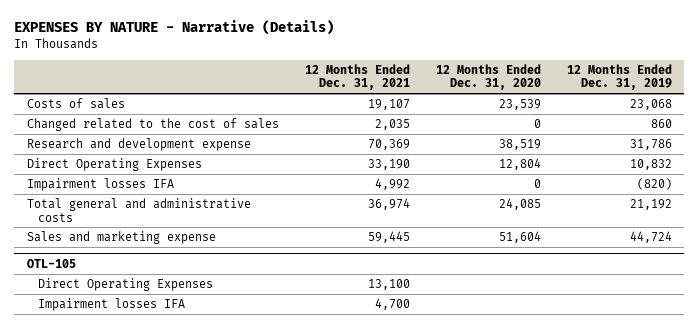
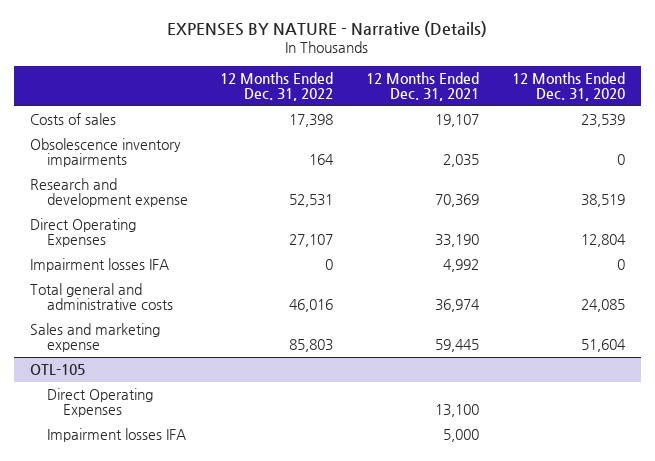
[566,63,672,91] 12 Months Ended Dec. 31, 2019 -> none
none -> [220,71,334,102] 12 Months Ended Dec. 31, 2022
[26,117,279,131] Changed related to the cost of sales -> [30,137,182,168] Obsolescence inventory impairments
[374,297,410,310] 4,700 -> [443,428,480,442] 5,000

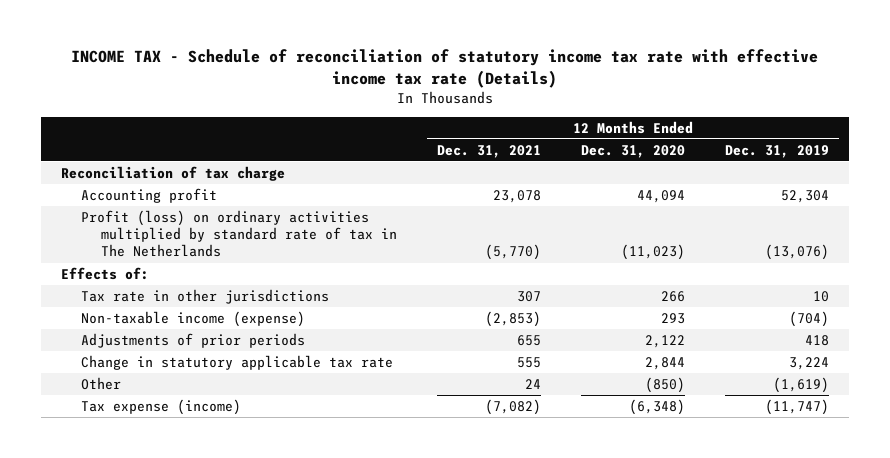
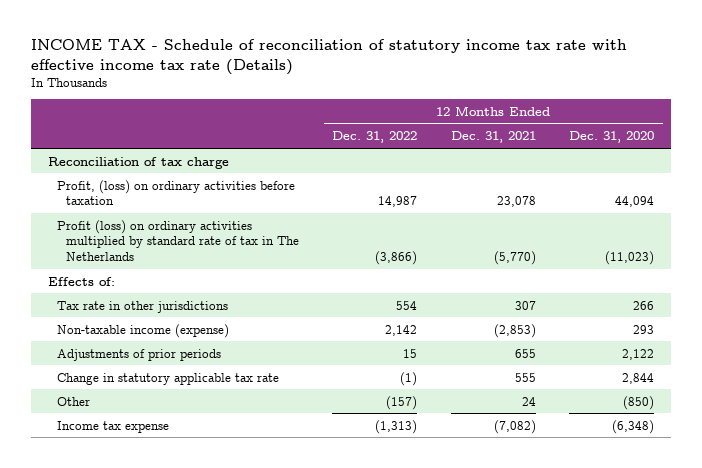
[725,144,830,158] Dec. 31, 2019 -> none
none -> [332,131,418,144] Dec. 31, 2022
[80,187,217,203] Accounting profit -> [56,179,295,206] Profit, (loss) on ordinary activities before taxation
[80,398,241,415] Tax expense (income) -> [56,420,169,433] Income tax expense

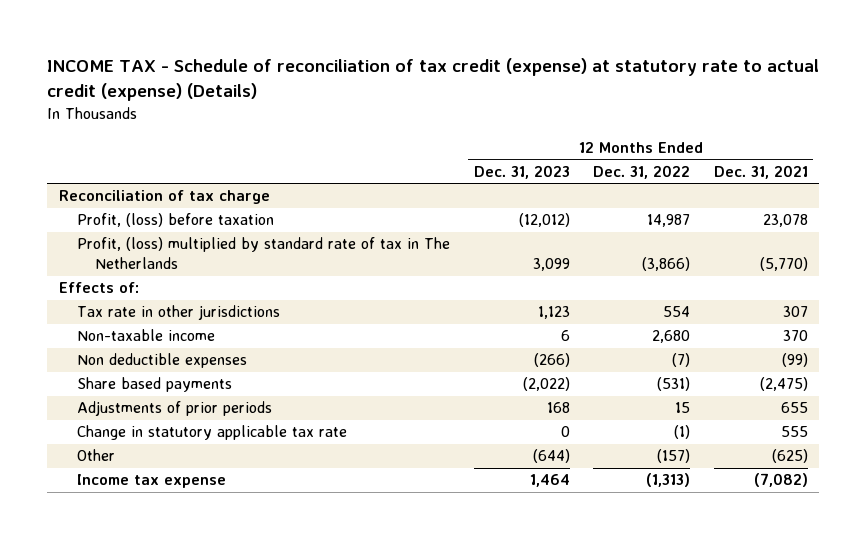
[30,39,627,75] INCOME TAX - Schedule of reconciliation of statutory income tax rate with effective income tax rate (Details) -> [47,58,820,102] INCOME TAX - Schedule of reconciliation of tax credit (expense) at statutory rate to actual credit (expense) (Details)
[569,131,655,144] Dec. 31, 2020 -> none
none -> [473,164,570,179] Dec. 31, 2023
[56,179,295,206] Profit, (loss) on ordinary activities before taxation -> [77,213,275,228] Profit, (loss) before taxation
[56,219,299,261] Profit (loss) on ordinary activities multiplied by standard rate of tax in The Netherlands -> [77,237,451,270] Profit, (loss) multiplied by standard rate of tax in The Netherlands
[56,323,229,338] Non-taxable income (expense) -> [77,329,216,342] Non-taxable income
[385,324,418,336] 2,142 -> [652,330,691,344] 2,680
[493,323,536,338] (2,853) -> [782,330,808,342] 370
none -> [77,353,248,369] Non deductible expenses
none -> [77,377,233,393] Share based payments
[521,396,536,406] 24 -> [771,449,808,464] (625)

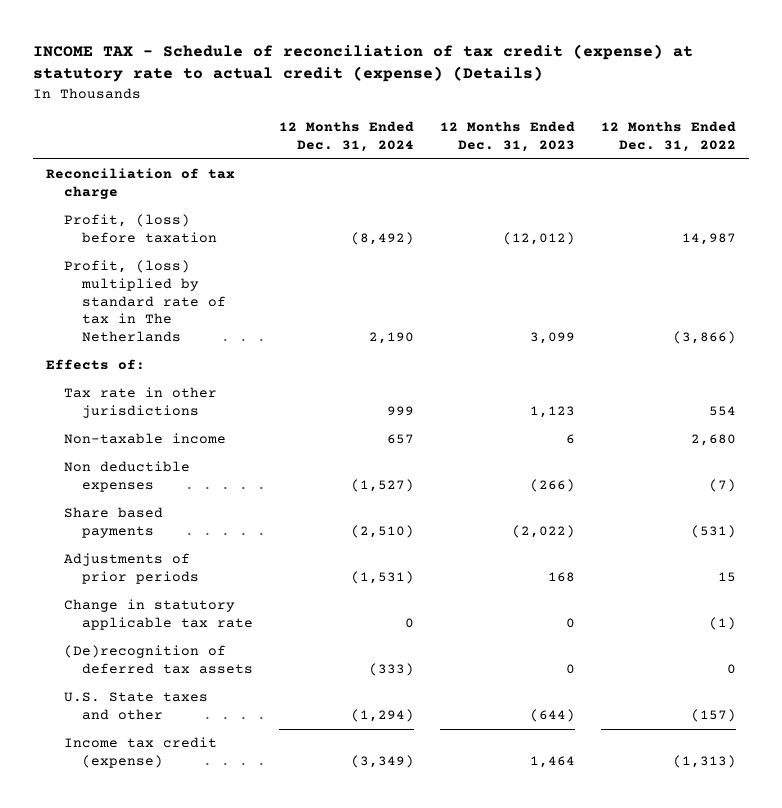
[713,164,808,179] Dec. 31, 2021 -> none
none -> [279,120,415,152] 12 Months Ended Dec. 31, 2024
none -> [64,645,254,675] (De)recognition of deferred tax assets
[77,449,116,462] Other -> [64,692,209,721] U.S. State taxes and other
[77,474,227,489] Income tax expense -> [64,737,218,769] Income tax credit (expense)

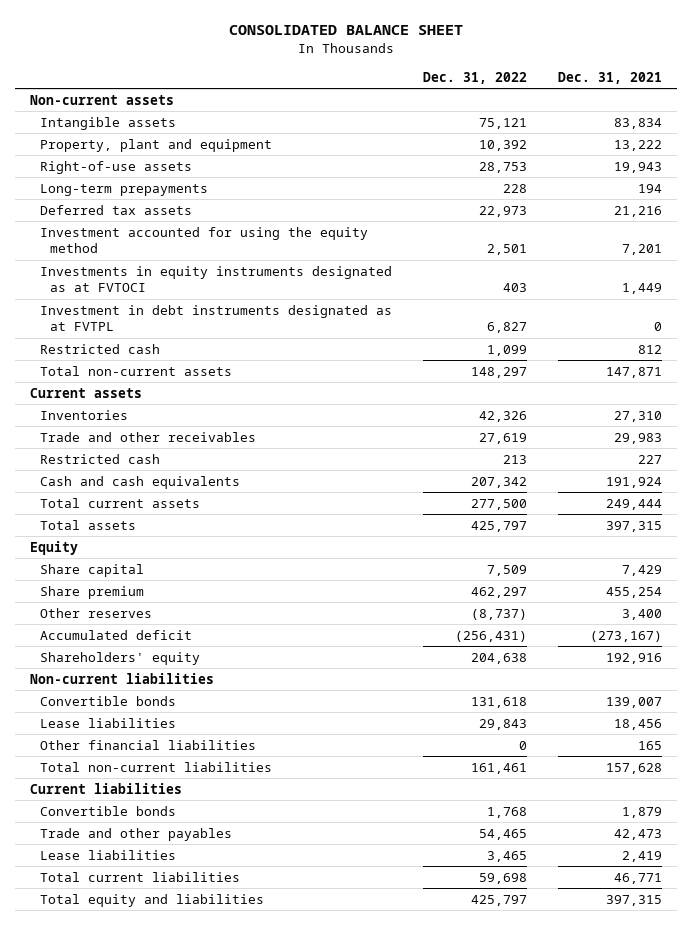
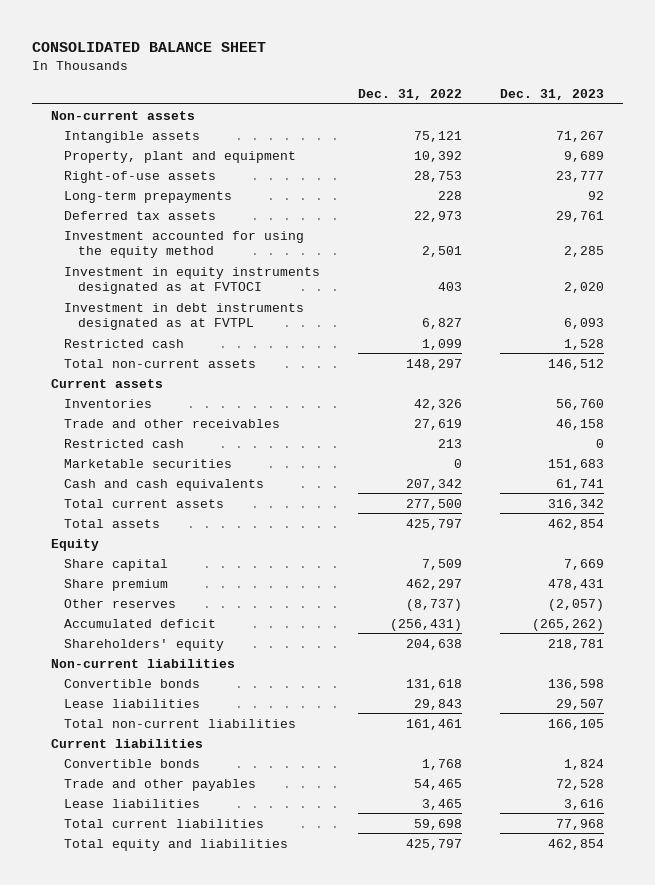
[557,71,662,84] Dec. 31, 2021 -> none
none -> [500,88,605,100] Dec. 31, 2023
[39,265,392,293] Investments in equity instruments designated as at FVTOCI -> [64,266,321,294] Investment in equity instruments designated as at FVTOCI
none -> [64,458,233,468] Marketable securities
[39,739,256,750] Other financial liabilities -> none

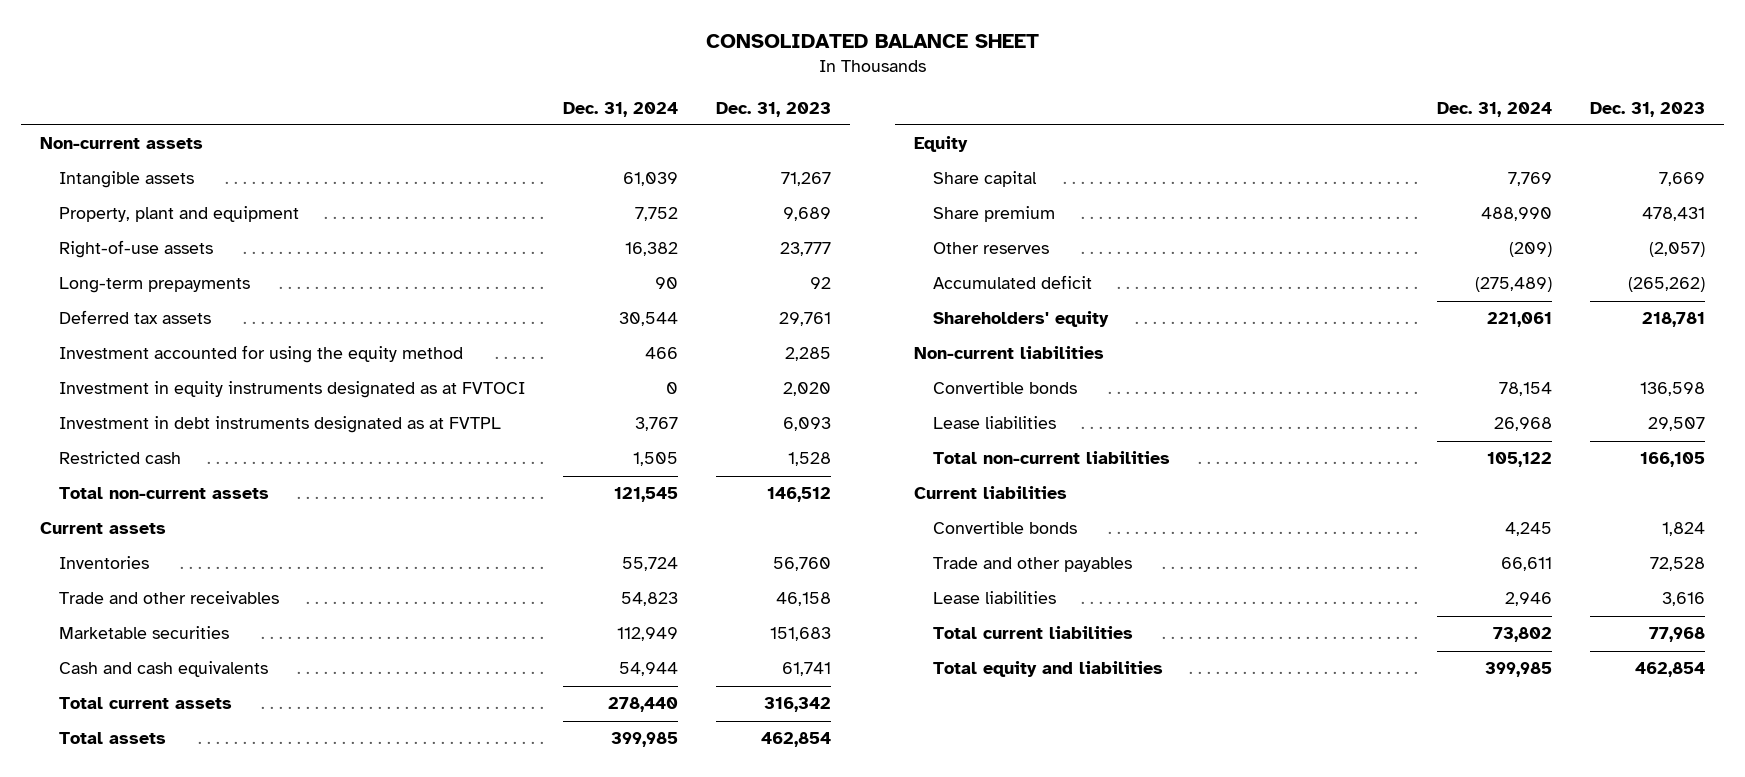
[358,88,463,100] Dec. 31, 2022 -> none
none -> [563,101,679,117] Dec. 31, 2024
[64,438,185,448] Restricted cash -> none

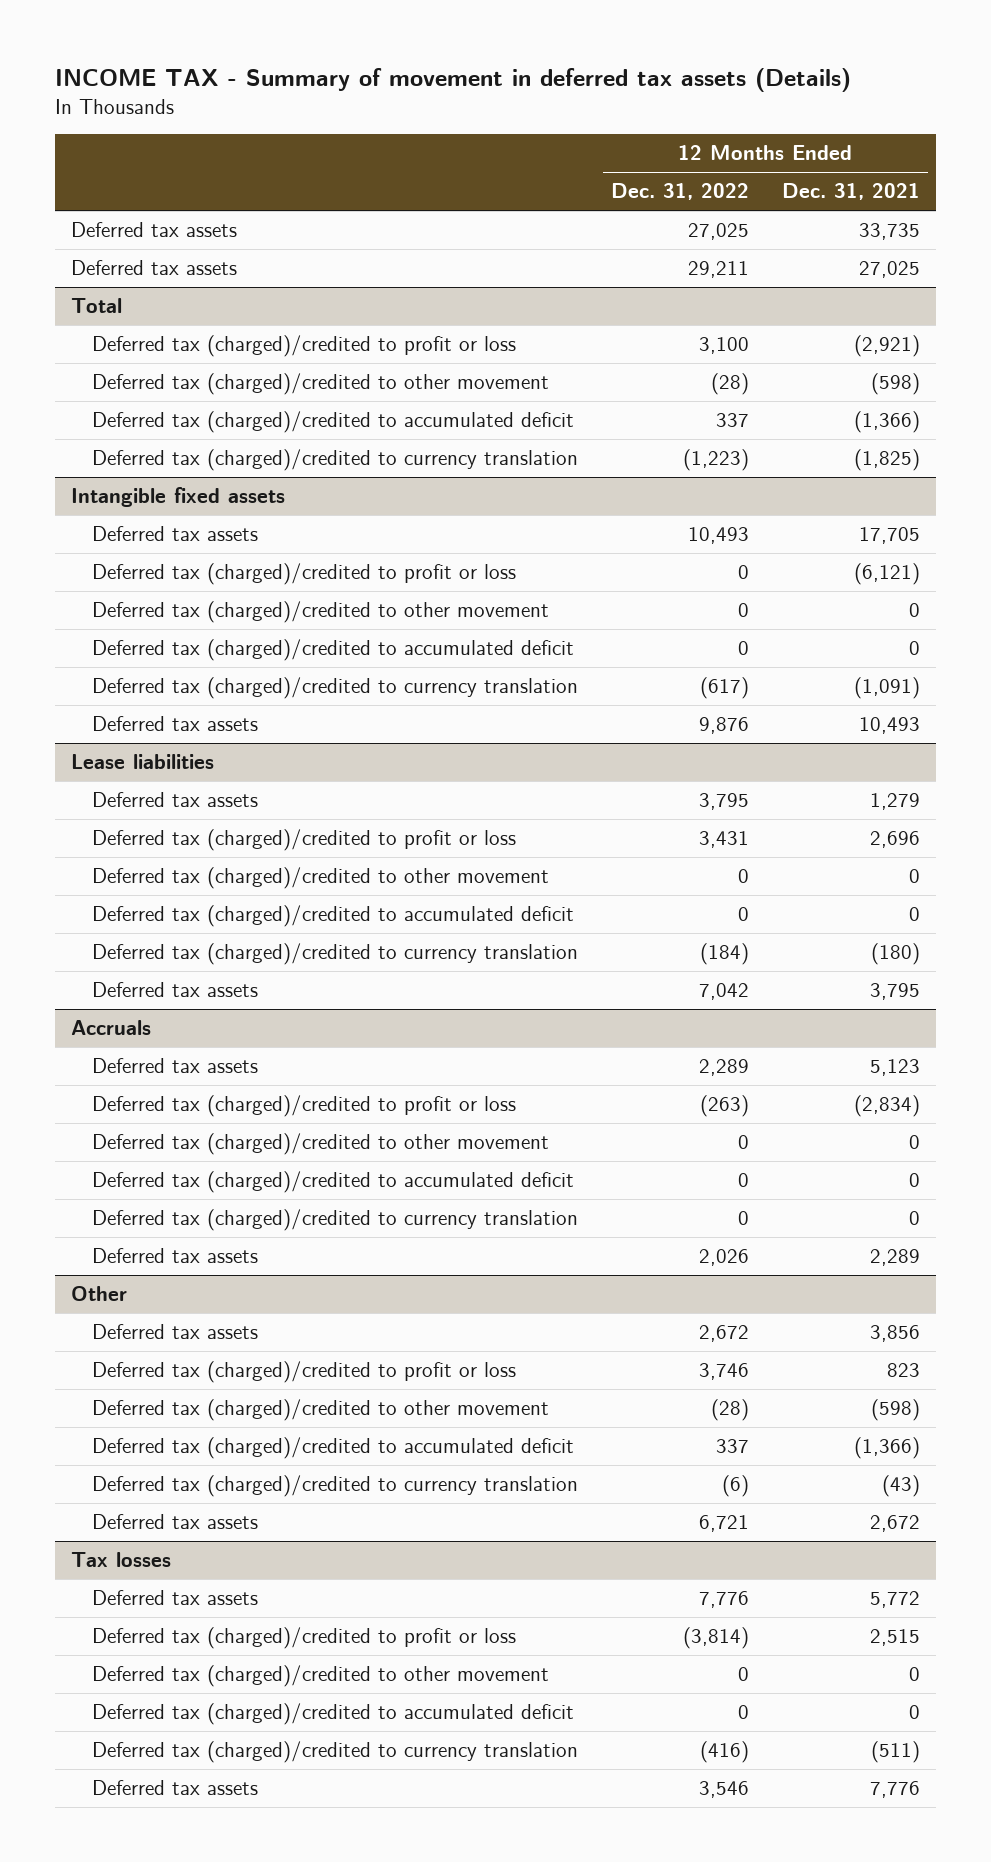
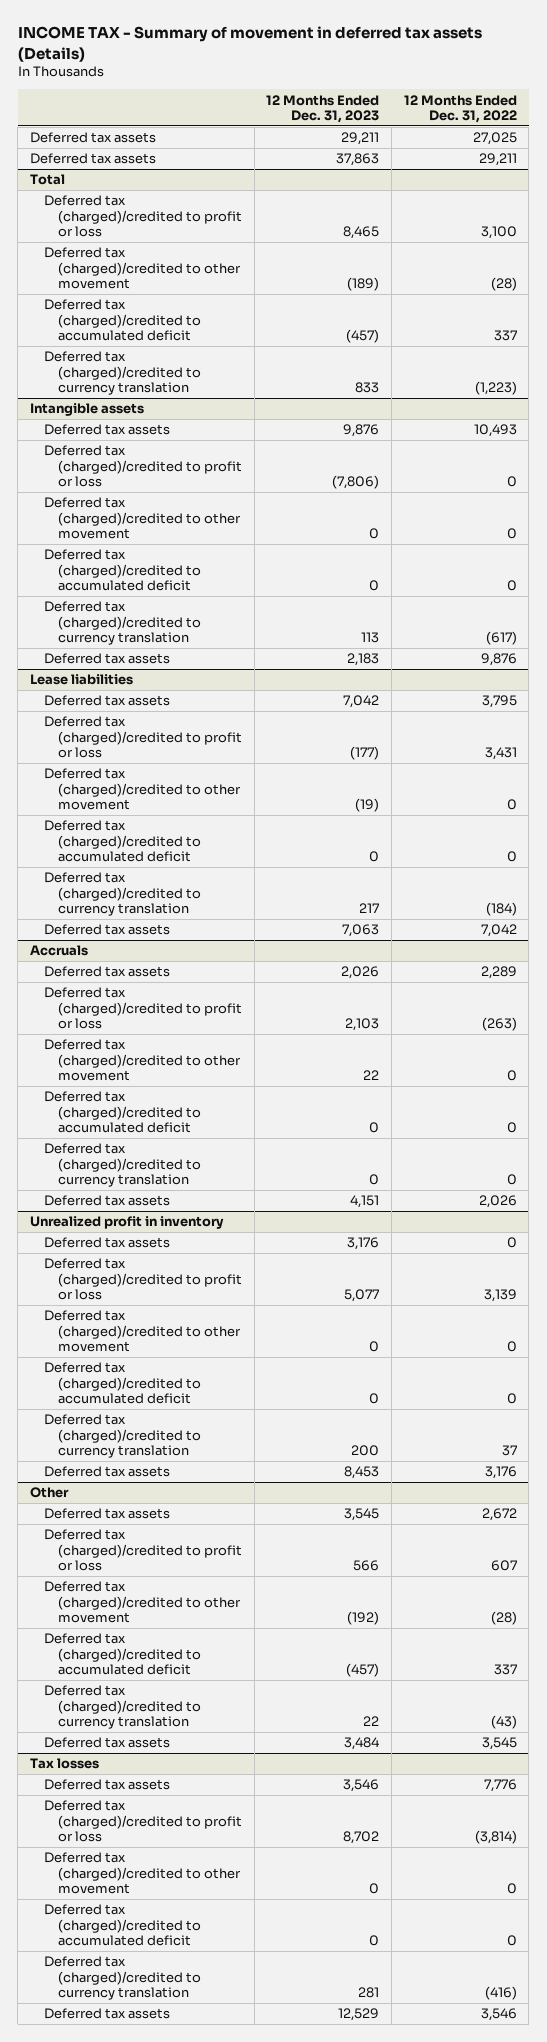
[781,183,920,201] Dec. 31, 2021 -> none
none -> [266,94,380,124] 12 Months Ended Dec. 31, 2023
[71,487,286,508] Intangible fixed assets -> [29,403,144,417] Intangible assets
none -> [29,1216,224,1230] Unrealized profit in inventory
none -> [44,1237,171,1249] Deferred tax assets
none -> [44,1258,243,1300] Deferred tax (charged)/credited to profit or loss
none -> [44,1310,242,1352] Deferred tax (charged)/credited to other movement
none -> [44,1362,202,1404] Deferred tax (charged)/credited to accumulated deficit
none -> [44,1414,202,1458] Deferred tax (charged)/credited to currency translation
none -> [44,1466,171,1478] Deferred tax assets
[699,1363,750,1381] 3,746 -> [490,1559,517,1571] 607
[722,1475,750,1498] (6) -> [490,1714,517,1729] (43)
[699,1515,750,1533] 6,721 -> [481,1737,517,1751] 3,545

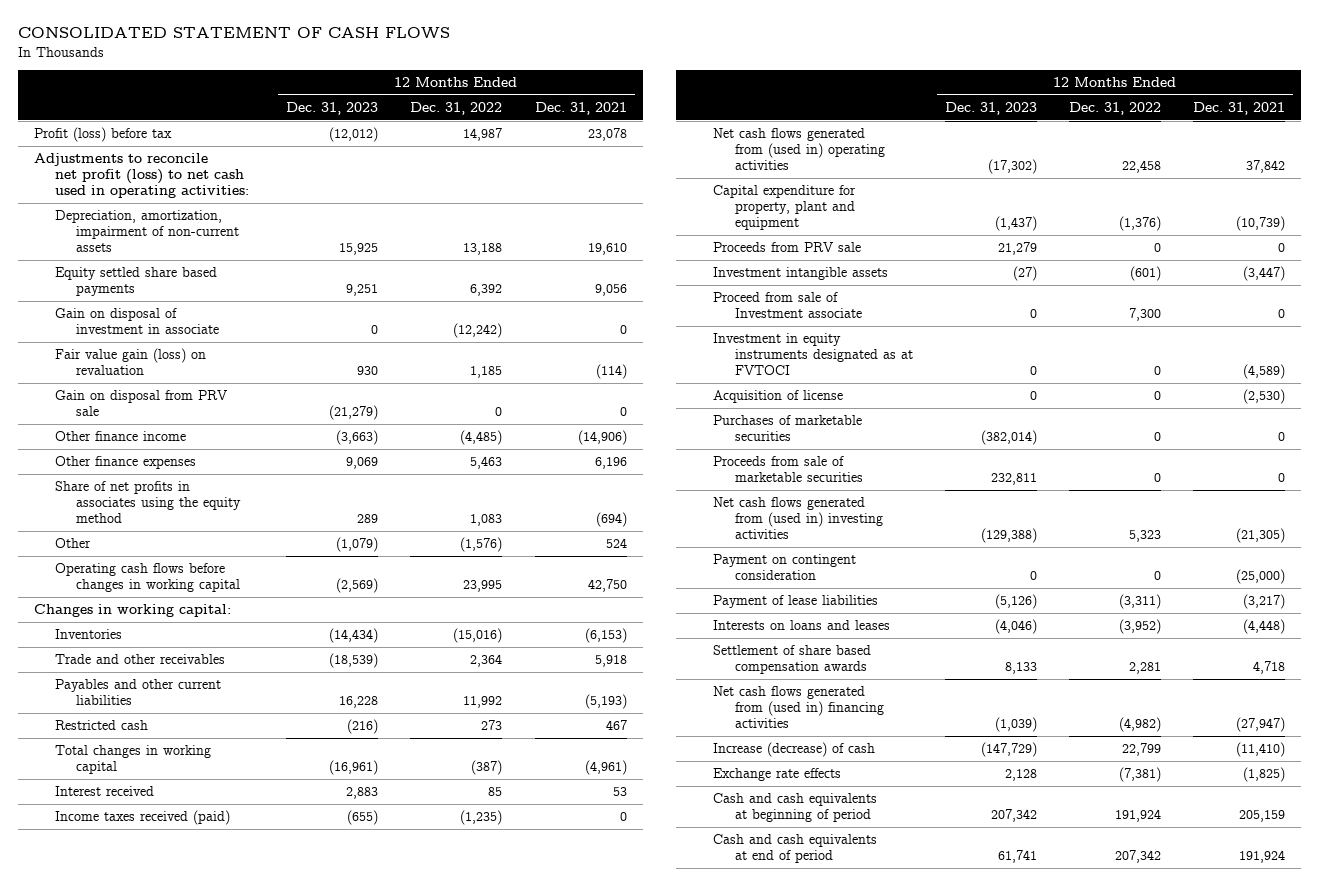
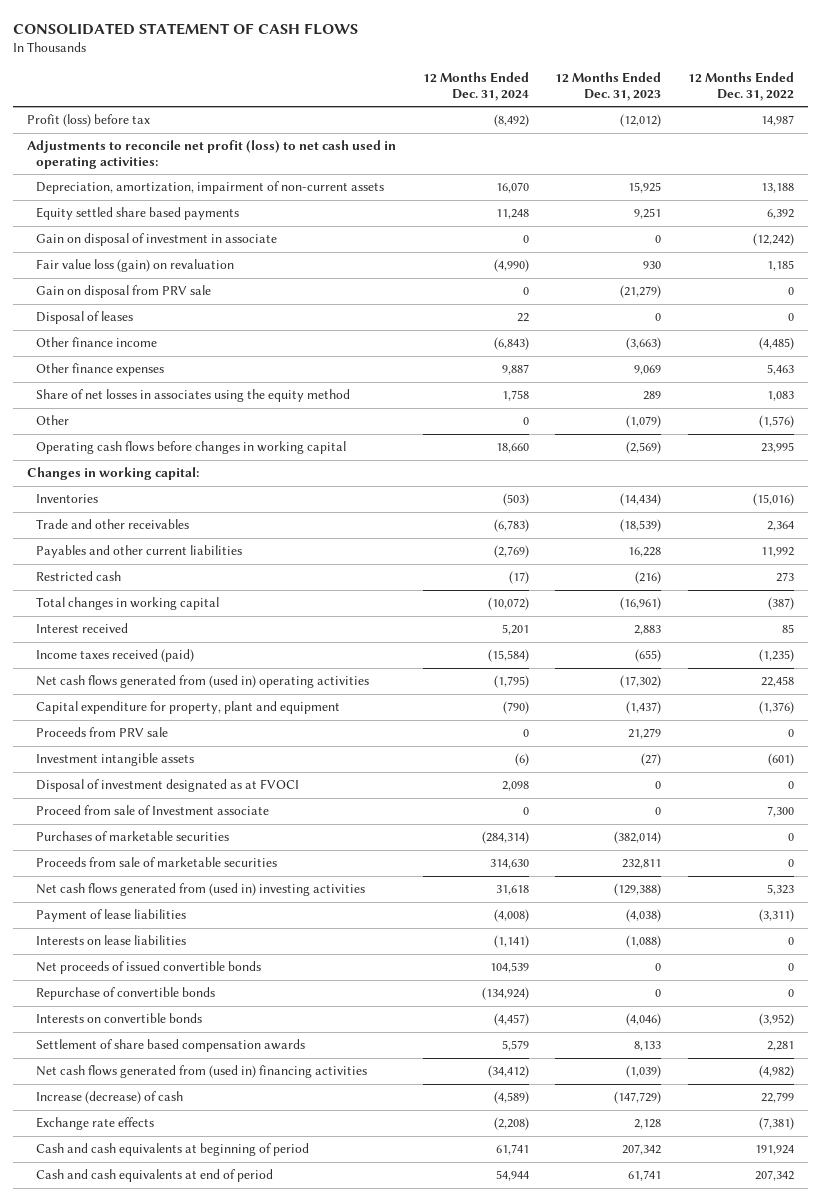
[534,101,627,115] Dec. 31, 2021 -> none
none -> [422,72,529,101] 12 Months Ended Dec. 31, 2024
[55,348,207,376] Fair value gain (loss) on revaluation -> [36,259,235,273] Fair value loss (gain) on revaluation
none -> [36,311,134,325] Disposal of leases
[55,481,242,524] Share of net profits in associates using the equity method -> [36,389,351,403] Share of net losses in associates using the equity method
none -> [36,779,300,793] Disposal of investment designated as at FVOCI
[713,333,913,376] Investment in equity instruments designated as at FVTOCI -> none
[713,390,844,404] Acquisition of license -> none
[713,554,857,581] Payment on contingent consideration -> none
[994,594,1037,610] (5,126) -> [626,909,662,923] (4,038)
none -> [36,935,187,946] Interests on lease liabilities
none -> [36,961,262,975] Net proceeds of issued convertible bonds
none -> [36,987,216,1001] Repurchase of convertible bonds
[713,620,891,631] Interests on loans and leases -> [36,1013,203,1024] Interests on convertible bonds

